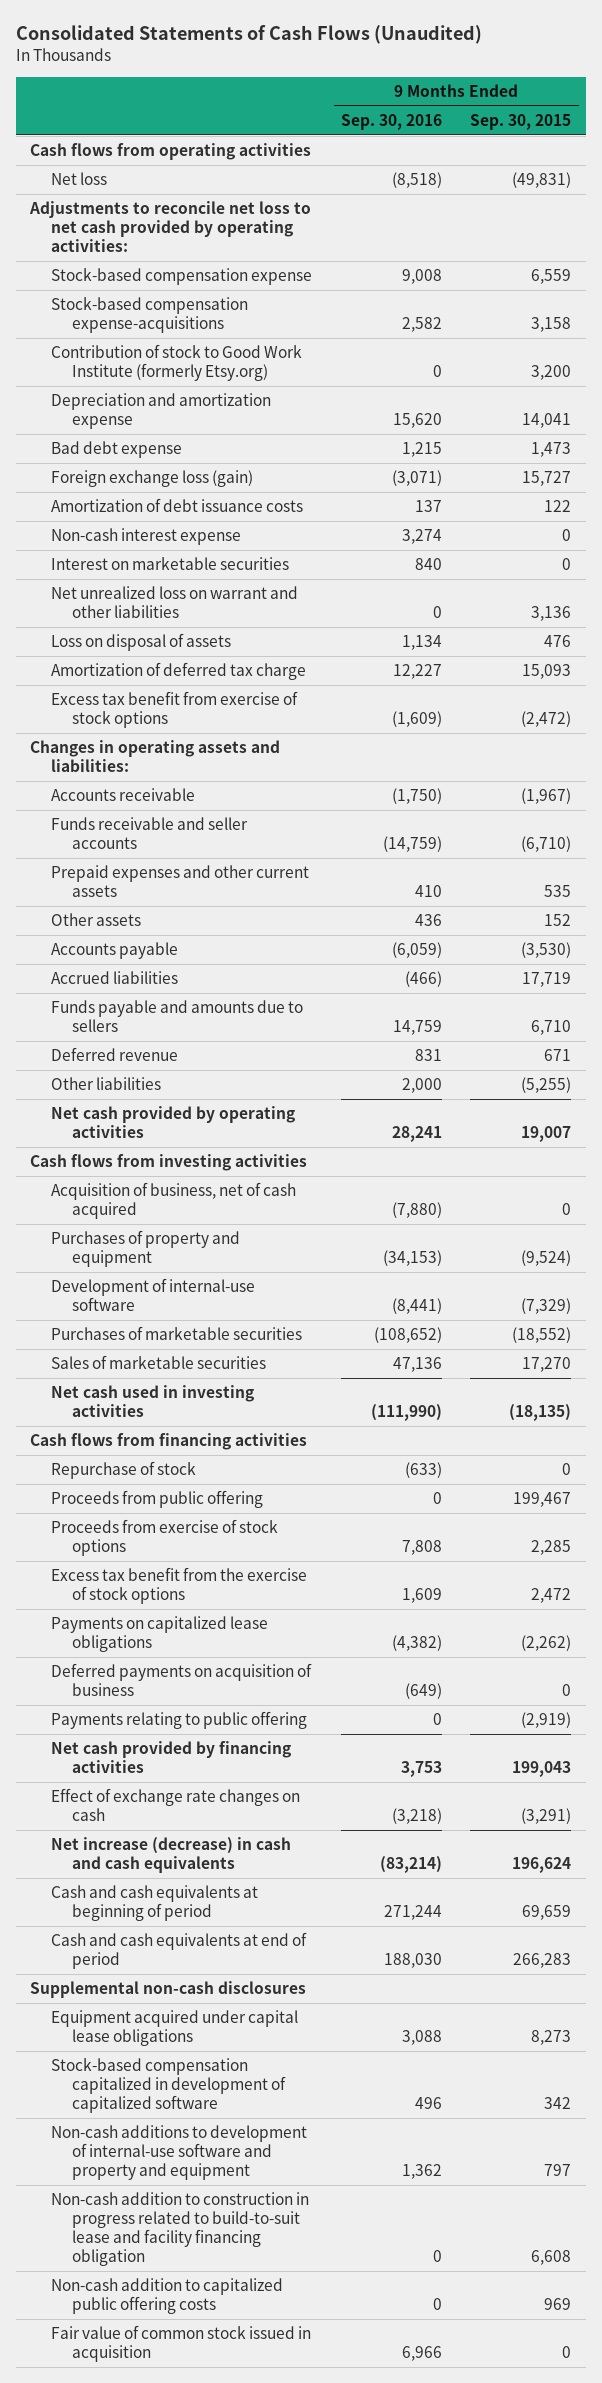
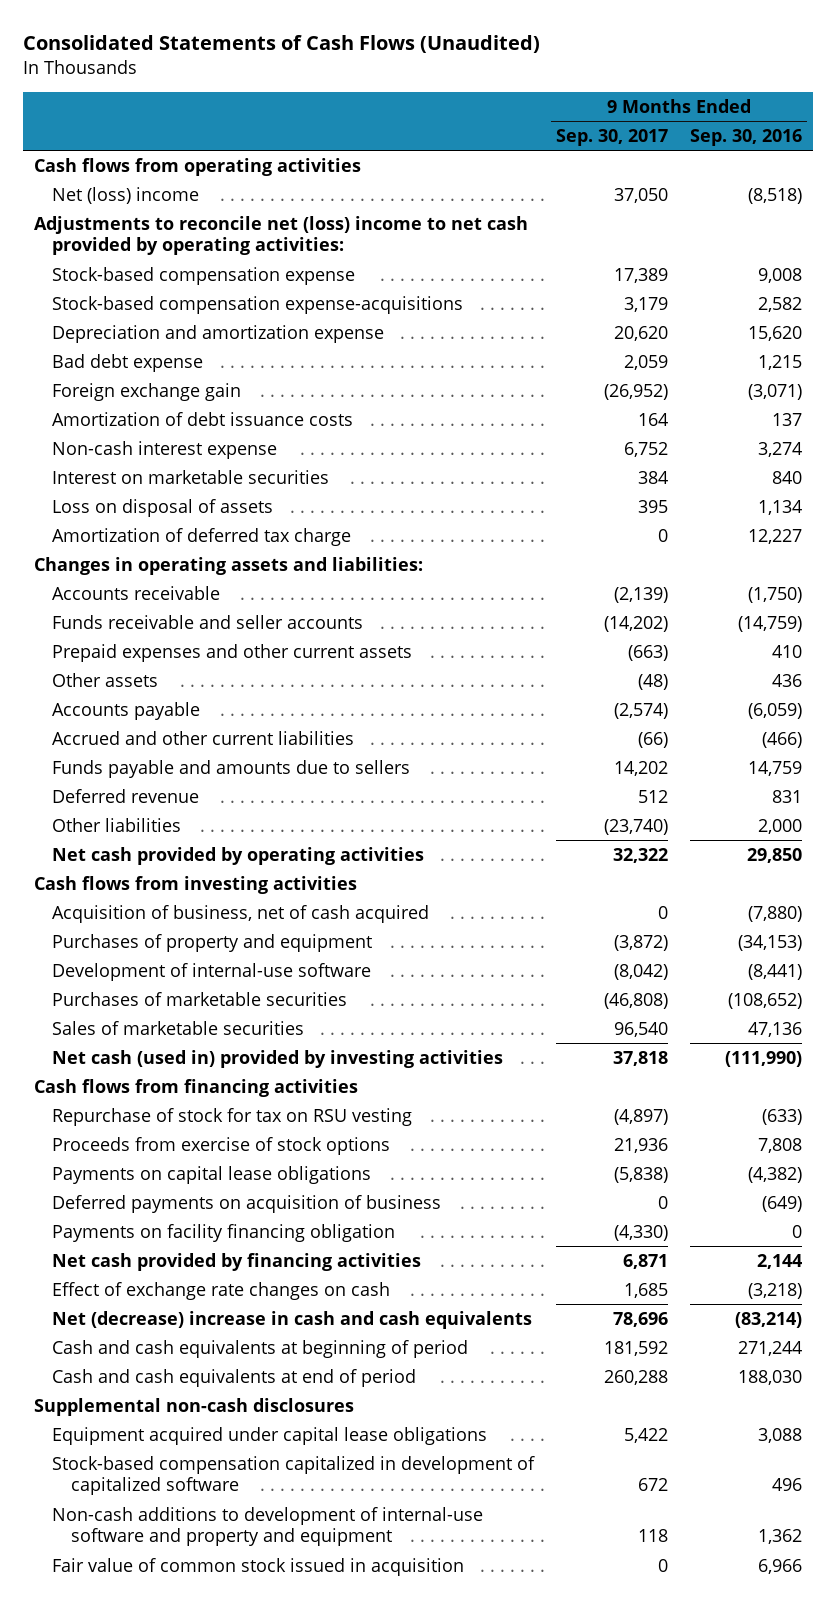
[470,113,572,130] Sep. 30, 2015 -> none
none -> [556,128,669,146] Sep. 30, 2017
[51,172,108,186] Net loss -> [52,186,200,204] Net (loss) income
[29,201,312,253] Adjustments to reconcile net loss to net cash provided by operating activities: -> [34,215,529,256] Adjustments to reconcile net (loss) income to net cash provided by operating activities:
[51,344,303,382] Contribution of stock to Good Work Institute (formerly Etsy.org) -> none
[51,470,254,488] Foreign exchange loss (gain) -> [52,382,242,401] Foreign exchange gain
[51,586,299,619] Net unrealized loss on warrant and other liabilities -> none
[51,691,299,729] Excess tax benefit from exercise of stock options -> none
[51,971,179,985] Accrued liabilities -> [52,730,355,745] Accrued and other current liabilities
[391,1126,442,1143] 28,241 -> [746,847,802,863] 29,850
[51,1385,255,1418] Net cash used in investing activities -> [52,1049,504,1068] Net cash (used in) provided by investing activities
[51,1490,264,1509] Proceeds from public offering -> none
[51,1461,197,1480] Repurchase of stock -> [52,1107,413,1126] Repurchase of stock for tax on RSU vesting
[51,1567,308,1605] Excess tax benefit from the exercise of stock options -> none
[51,1616,269,1653] Payments on capitalized lease obligations -> [52,1165,372,1184] Payments on capital lease obligations
[51,1711,308,1730] Payments relating to public offering -> none
none -> [52,1223,396,1242] Payments on facility financing obligation
[400,1761,442,1778] 3,753 -> [756,1253,802,1269] 2,144
[51,1837,292,1874] Net increase (decrease) in cash and cash equivalents -> [52,1310,533,1329] Net (decrease) increase in cash and cash equivalents
[51,2192,310,2267] Non-cash addition to construction in progress related to build-to-suit lease and facility financing obligation -> none
[51,2278,284,2315] Non-cash addition to capitalized public offering costs -> none

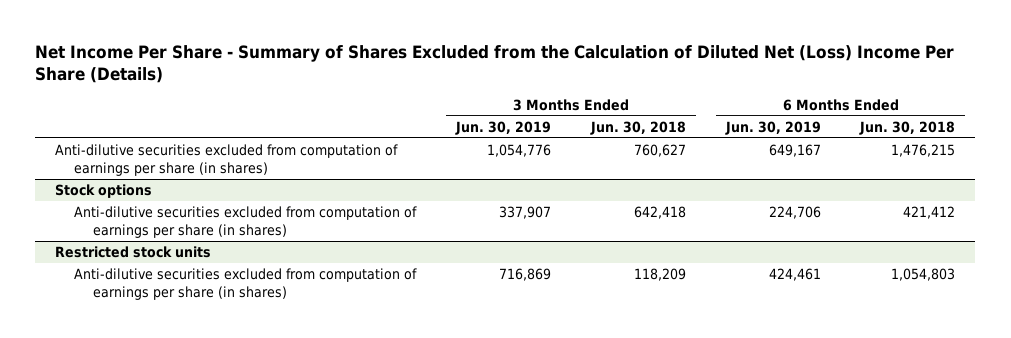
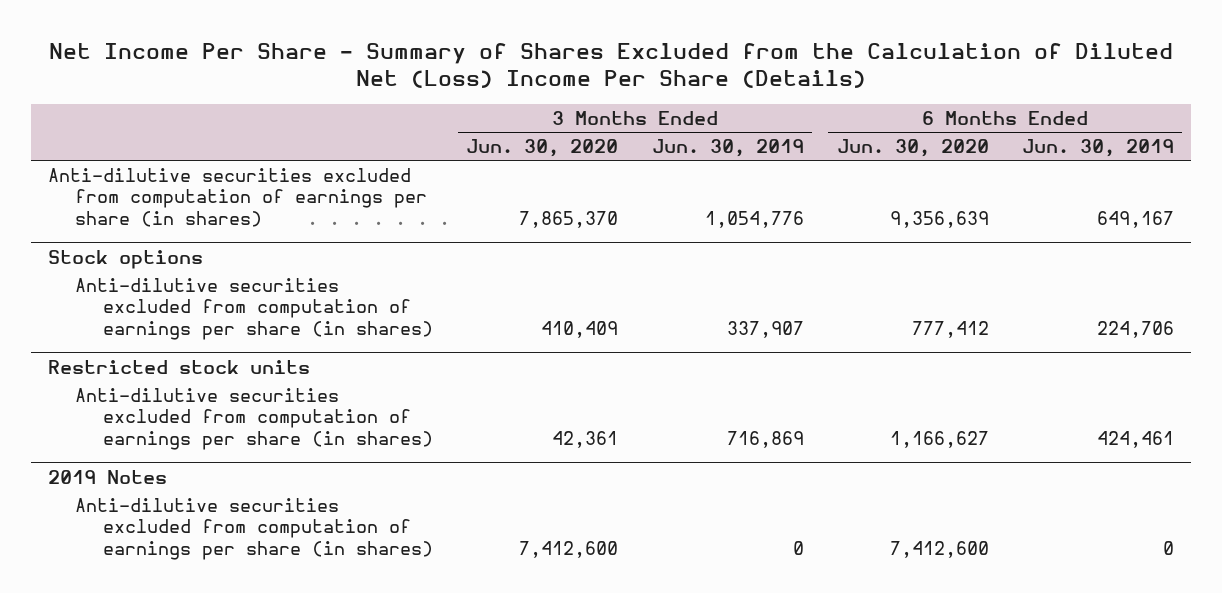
[589,121,686,136] Jun. 30, 2018 -> none
[859,121,956,136] Jun. 30, 2018 -> none
none -> [466,139,619,158] Jun. 30, 2020
none -> [836,139,989,158] Jun. 30, 2020
none -> [47,469,167,484] 2019 Notes
none -> [75,497,434,560] Anti-dilutive securities excluded from computation of earnings per share (in shares)

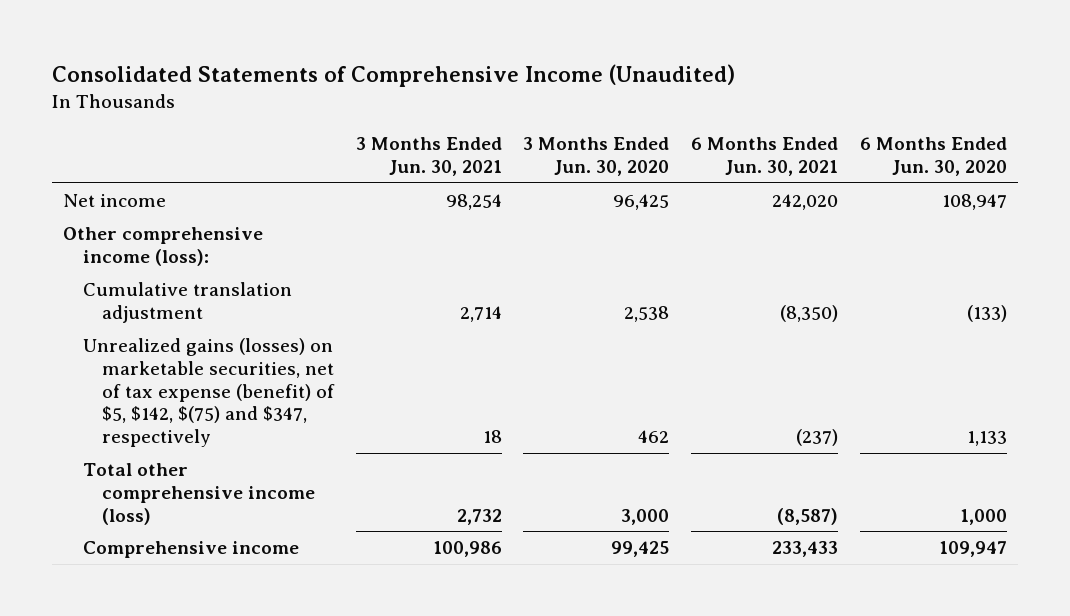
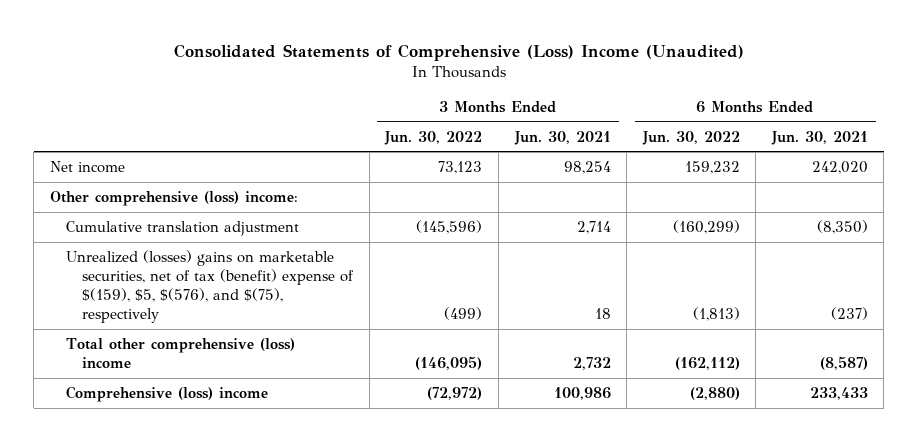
[52,63,736,87] Consolidated Statements of Comprehensive Income (Unaudited) -> [173,43,744,61] Consolidated Statements of Comprehensive (Loss) Income (Unaudited)
[523,136,670,176] 3 Months Ended Jun. 30, 2020 -> none
[859,136,1007,176] 6 Months Ended Jun. 30, 2020 -> none
none -> [384,130,483,145] Jun. 30, 2022
none -> [641,130,740,145] Jun. 30, 2022
[63,227,264,266] Other comprehensive income (loss): -> [49,191,298,207] Other comprehensive (loss) income:
[82,338,335,448] Unrealized gains (losses) on marketable securities, net of tax expense (benefit) of $5, $142, $(75) and $347, respectively -> [66,250,355,324] Unrealized (losses) gains on marketable securities, net of tax (benefit) expense of $(159), $5, $(576), and $(75), respectively
[82,463,315,525] Total other comprehensive income (loss) -> [66,338,296,369] Total other comprehensive (loss) income
[82,541,299,559] Comprehensive income -> [66,386,269,403] Comprehensive (loss) income

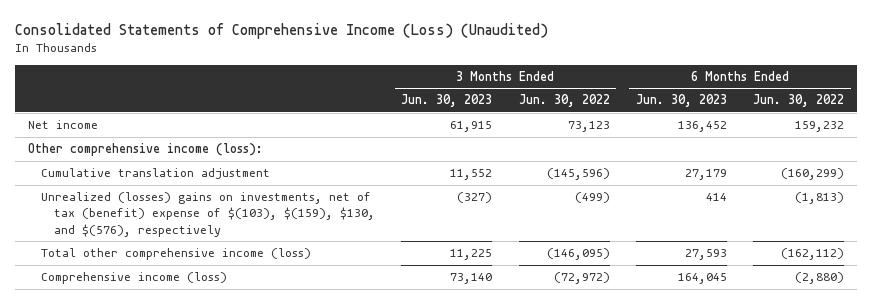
[173,43,744,61] Consolidated Statements of Comprehensive (Loss) Income (Unaudited) -> [15,22,549,39] Consolidated Statements of Comprehensive Income (Loss) (Unaudited)
[513,130,611,145] Jun. 30, 2021 -> none
[770,130,868,145] Jun. 30, 2021 -> none
none -> [401,94,493,108] Jun. 30, 2023
none -> [635,94,727,108] Jun. 30, 2023
[49,191,298,207] Other comprehensive (loss) income: -> [28,143,264,157] Other comprehensive income (loss):
[66,250,355,324] Unrealized (losses) gains on marketable securities, net of tax (benefit) expense of $(159), $5, $(576), and $(75), respectively -> [41,192,375,237] Unrealized (losses) gains on investments, net of tax (benefit) expense of $(103), $(159), $130, and $(576), respectively
[66,338,296,369] Total other comprehensive (loss) income -> [41,248,312,261] Total other comprehensive income (loss)
[66,386,269,403] Comprehensive (loss) income -> [41,272,228,285] Comprehensive income (loss)

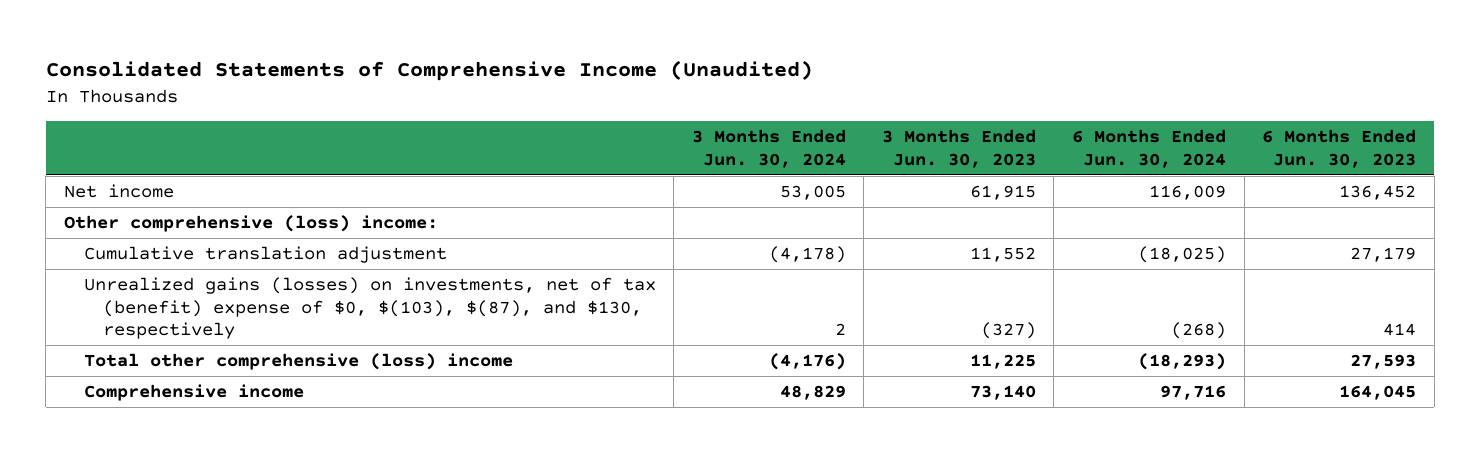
[15,22,549,39] Consolidated Statements of Comprehensive Income (Loss) (Unaudited) -> [45,59,813,81] Consolidated Statements of Comprehensive Income (Unaudited)
[518,94,610,108] Jun. 30, 2022 -> none
[753,94,845,108] Jun. 30, 2022 -> none
none -> [691,129,846,168] 3 Months Ended Jun. 30, 2024
none -> [1071,129,1226,168] 6 Months Ended Jun. 30, 2024
[28,143,264,157] Other comprehensive income (loss): -> [63,215,438,233] Other comprehensive (loss) income:
[41,192,375,237] Unrealized (losses) gains on investments, net of tax (benefit) expense of $(103), $(159), $130, and $(576), respectively -> [83,277,656,340] Unrealized gains (losses) on investments, net of tax (benefit) expense of $0, $(103), $(87), and $130, respectively
[41,248,312,261] Total other comprehensive income (loss) -> [83,353,513,371] Total other comprehensive (loss) income
[41,272,228,285] Comprehensive income (loss) -> [83,384,304,402] Comprehensive income

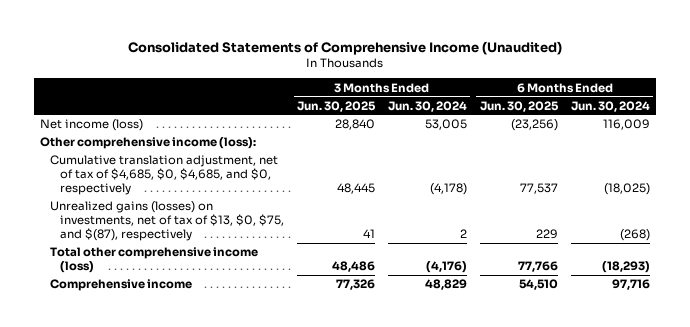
[881,129,1036,168] 3 Months Ended Jun. 30, 2023 -> none
[1262,129,1417,168] 6 Months Ended Jun. 30, 2023 -> none
none -> [296,100,376,112] Jun. 30, 2025
none -> [479,100,559,112] Jun. 30, 2025
[63,184,174,199] Net income -> [40,119,144,132] Net income (loss)
[63,215,438,233] Other comprehensive (loss) income: -> [40,137,257,150] Other comprehensive income (loss):
[83,246,447,264] Cumulative translation adjustment -> [50,155,279,196] Cumulative translation adjustment, net of tax of $4,685, $0, $4,685, and $0, respectively
[83,277,656,340] Unrealized gains (losses) on investments, net of tax (benefit) expense of $0, $(103), $(87), and $130, respectively -> [50,201,285,242] Unrealized gains (losses) on investments, net of tax of $13, $0, $75, and $(87), respectively
[83,353,513,371] Total other comprehensive (loss) income -> [50,247,259,274] Total other comprehensive income (loss)

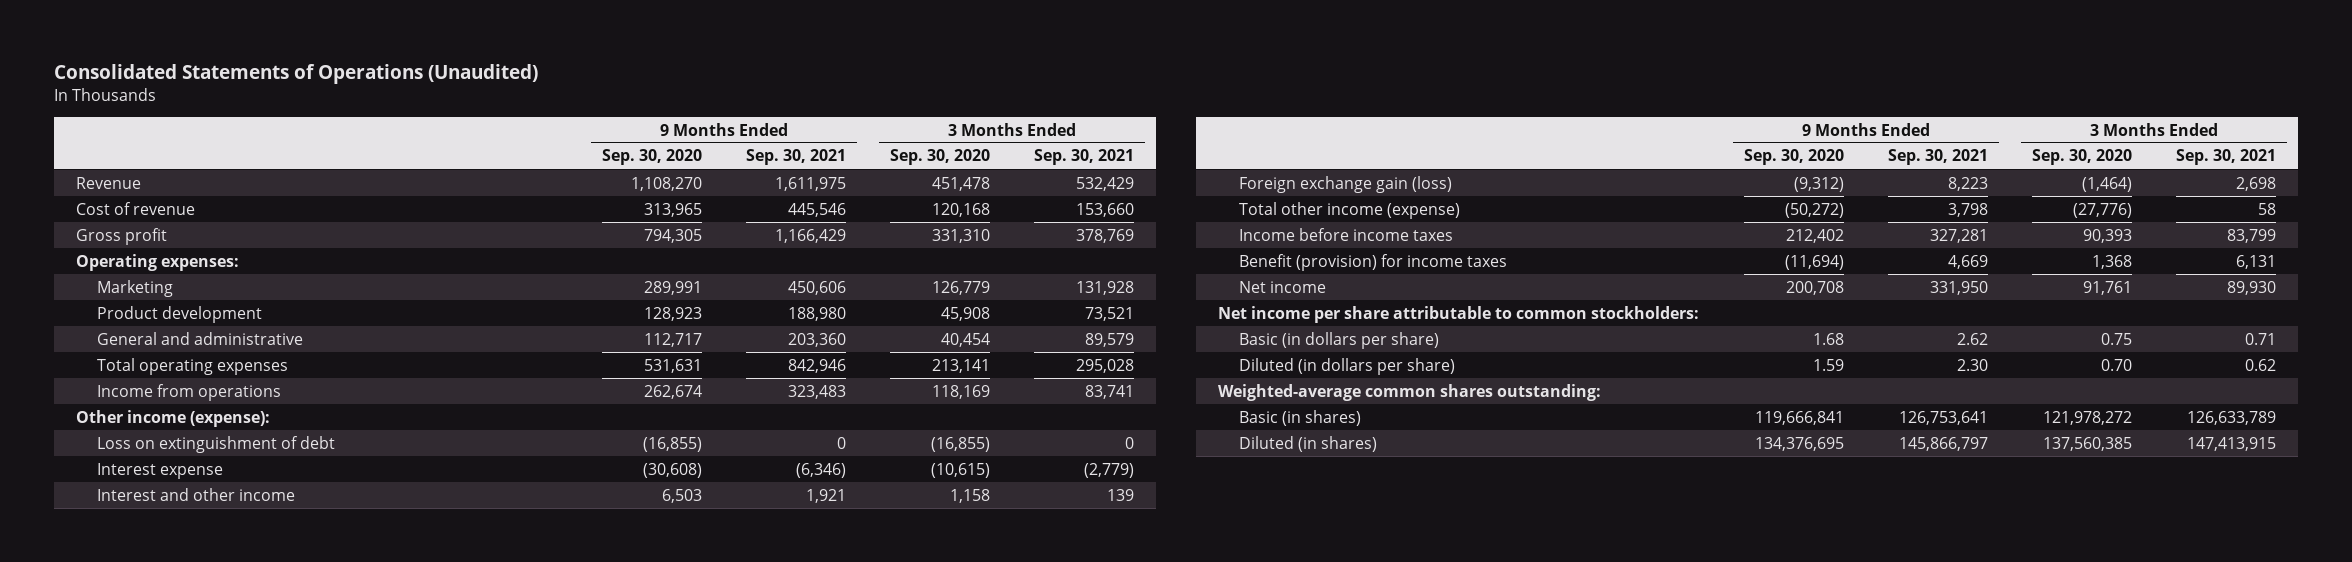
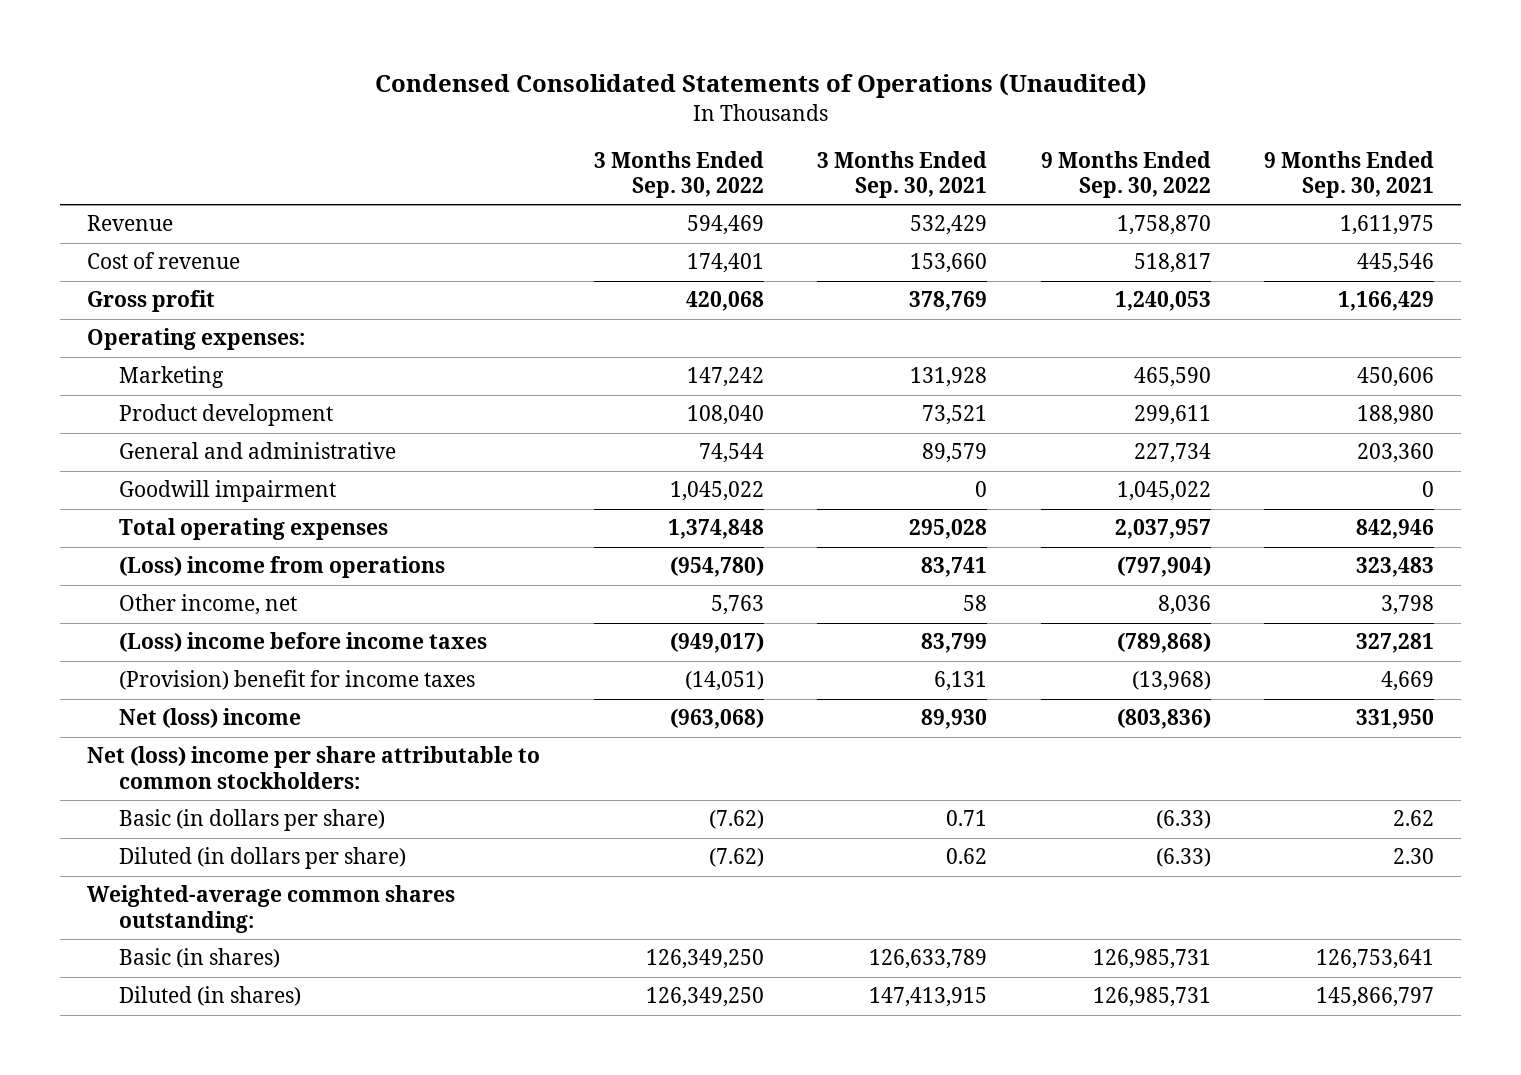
[54,64,539,85] Consolidated Statements of Operations (Unaudited) -> [374,73,1147,99] Condensed Consolidated Statements of Operations (Unaudited)
[601,149,702,166] Sep. 30, 2020 -> none
[889,149,990,166] Sep. 30, 2020 -> none
none -> [593,150,764,198] 3 Months Ended Sep. 30, 2022
none -> [1040,150,1211,198] 9 Months Ended Sep. 30, 2022
none -> [118,480,336,503] Goodwill impairment
[76,409,271,427] Other income (expense): -> none
[96,435,335,453] Loss on extinguishment of debt -> none
[96,462,223,479] Interest expense -> none
[96,487,295,501] Interest and other income -> none
[1238,175,1452,193] Foreign exchange gain (loss) -> none
[96,383,281,401] Income from operations -> [118,556,445,579] (Loss) income from operations
[1238,201,1460,219] Total other income (expense) -> [118,594,297,616] Other income, net
[1238,227,1453,241] Income before income taxes -> [118,632,487,653] (Loss) income before income taxes
[1238,253,1507,271] Benefit (provision) for income taxes -> [118,670,475,691] (Provision) benefit for income taxes
[1238,280,1326,293] Net income -> [118,708,301,729] Net (loss) income
[1218,305,1700,323] Net income per share attributable to common stockholders: -> [87,746,541,789] Net (loss) income per share attributable to common stockholders:

